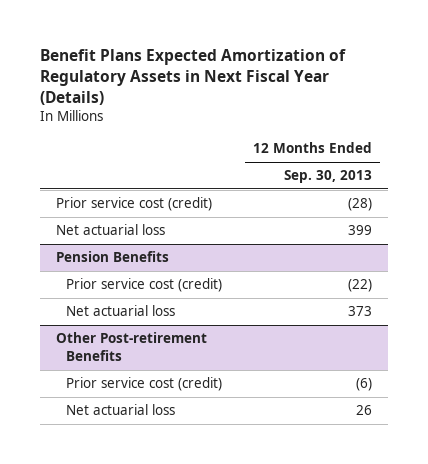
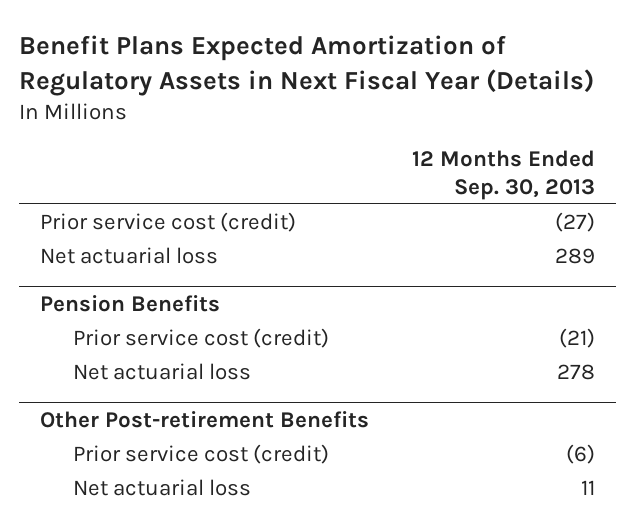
[348,198,373,212] (28) -> [554,212,595,233] (27)
[348,225,373,236] 399 -> [554,248,595,265] 289
[348,279,373,293] (22) -> [558,328,595,349] (21)
[348,306,373,317] 373 -> [556,364,595,381] 278
[356,405,373,416] 26 -> [580,480,595,496] 11

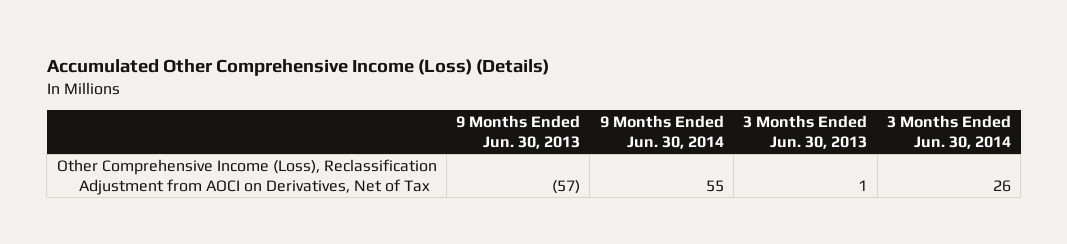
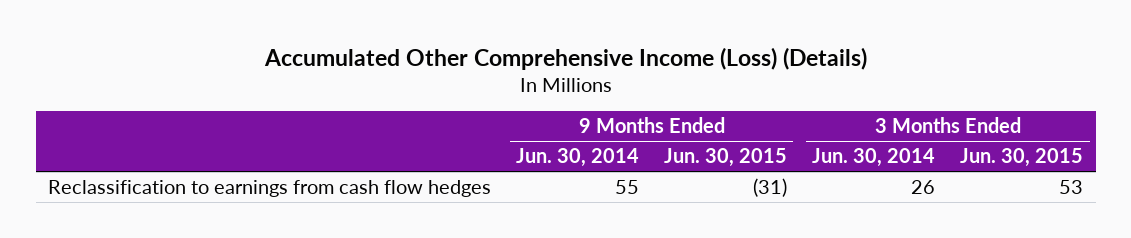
[456,115,581,149] 9 Months Ended Jun. 30, 2013 -> none
[743,115,868,149] 3 Months Ended Jun. 30, 2013 -> none
none -> [664,148,788,168] Jun. 30, 2015
none -> [960,148,1084,168] Jun. 30, 2015
[56,159,437,195] Other Comprehensive Income (Loss), Reclassification Adjustment from AOCI on Derivatives, Net of Tax -> [48,180,492,198] Reclassification to earnings from cash flow hedges

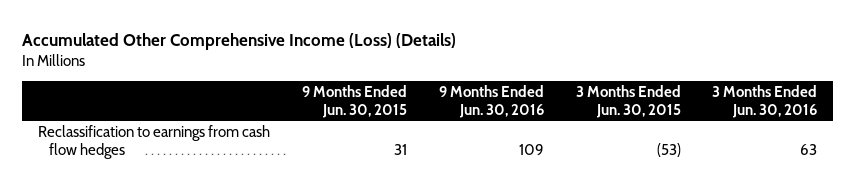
[516,148,640,168] Jun. 30, 2014 -> none
[812,148,936,168] Jun. 30, 2014 -> none
none -> [438,84,544,118] 9 Months Ended Jun. 30, 2016
none -> [712,84,818,118] 3 Months Ended Jun. 30, 2016
[753,178,788,198] (31) -> [394,143,408,155] 31
[1059,180,1084,195] 53 -> [656,142,681,157] (53)

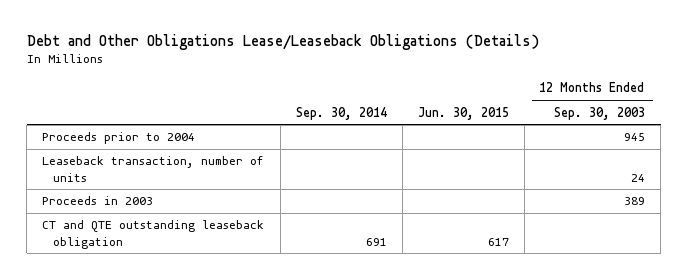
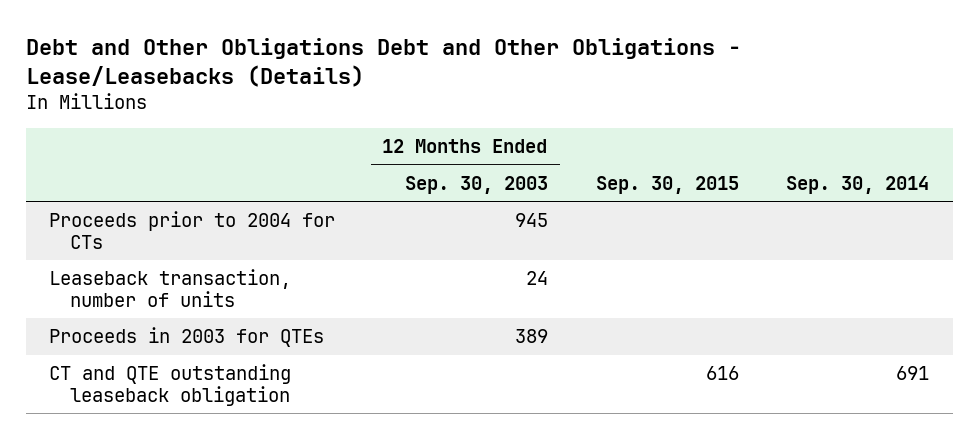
[26,34,539,51] Debt and Other Obligations Lease/Leaseback Obligations (Details) -> [25,37,741,88] Debt and Other Obligations Debt and Other Obligations - Lease/Leasebacks (Details)
[417,106,509,120] Jun. 30, 2015 -> none
none -> [595,175,739,194] Sep. 30, 2015
[42,132,196,145] Proceeds prior to 2004 -> [49,211,336,249] Proceeds prior to 2004 for CTs
[42,196,154,206] Proceeds in 2003 -> [49,327,325,348] Proceeds in 2003 for QTEs

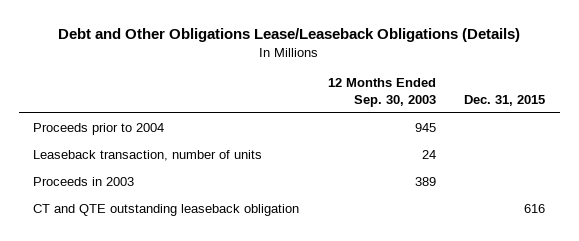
[25,37,741,88] Debt and Other Obligations Debt and Other Obligations - Lease/Leasebacks (Details) -> [58,28,521,43] Debt and Other Obligations Lease/Leaseback Obligations (Details)
[595,175,739,194] Sep. 30, 2015 -> none
[786,175,930,194] Sep. 30, 2014 -> none
none -> [464,95,546,107] Dec. 31, 2015
[49,211,336,249] Proceeds prior to 2004 for CTs -> [33,122,165,135] Proceeds prior to 2004
[49,327,325,348] Proceeds in 2003 for QTEs -> [33,176,135,186] Proceeds in 2003

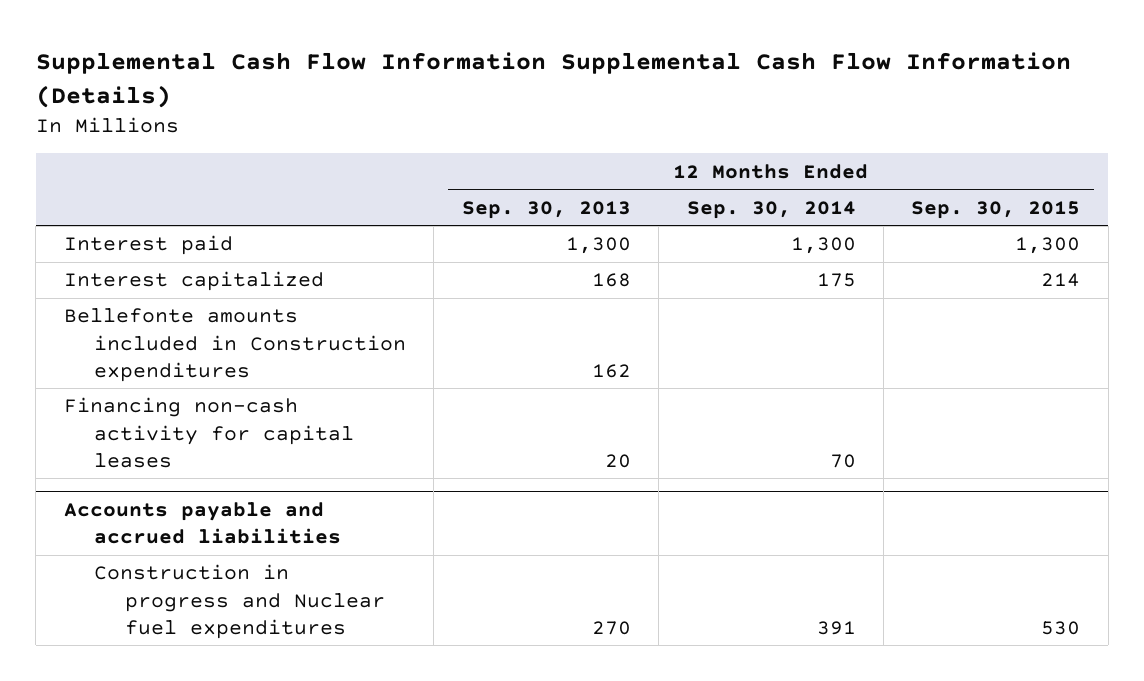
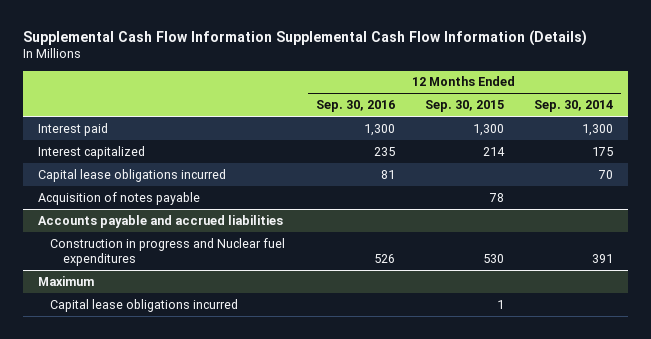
[461,200,631,219] Sep. 30, 2013 -> none
none -> [315,100,395,113] Sep. 30, 2016
[63,308,407,382] Bellefonte amounts included in Construction expenditures -> none
[63,397,355,468] Financing non-cash activity for capital leases -> [37,168,226,182] Capital lease obligations incurred
none -> [37,191,200,205] Acquisition of notes payable
none -> [37,275,94,286] Maximum
none -> [50,298,239,312] Capital lease obligations incurred

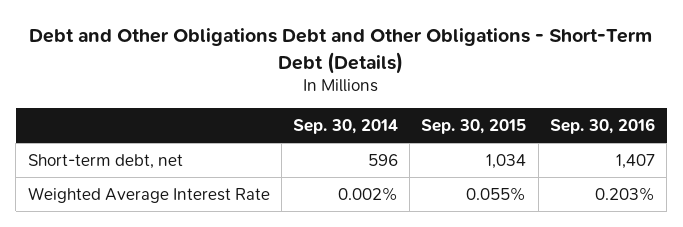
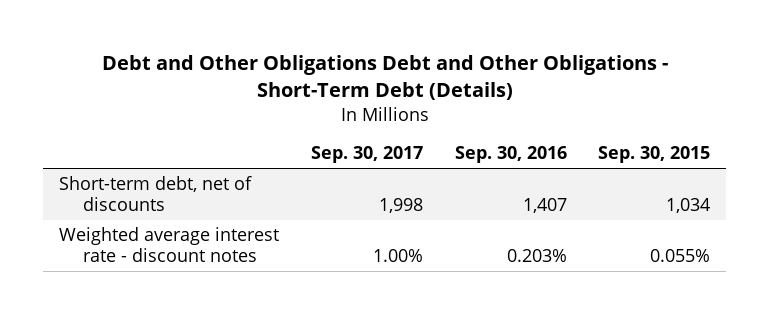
[293,119,399,135] Sep. 30, 2014 -> none
none -> [310,146,423,164] Sep. 30, 2017
[27,153,183,169] Short-term debt, net -> [59,176,253,212] Short-term debt, net of discounts
[27,186,270,203] Weighted Average Interest Rate -> [59,227,280,263] Weighted average interest rate - discount notes

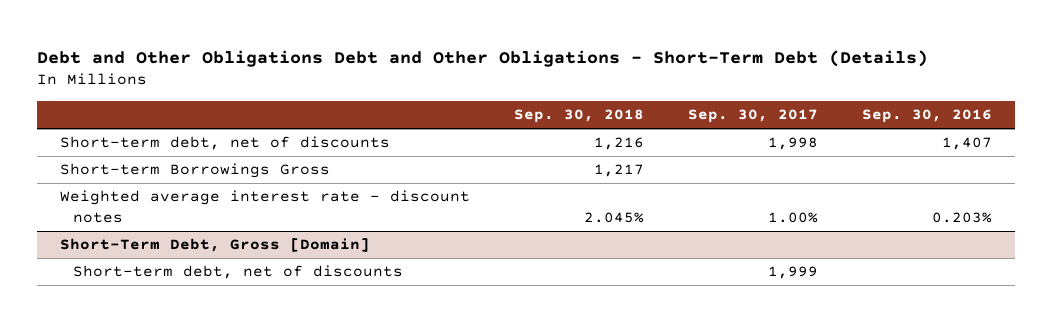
[598,146,711,164] Sep. 30, 2015 -> none
none -> [513,109,644,124] Sep. 30, 2018
none -> [59,163,330,179] Short-term Borrowings Gross
none -> [59,238,370,253] Short-Term Debt, Gross [Domain]
none -> [72,265,403,280] Short-term debt, net of discounts

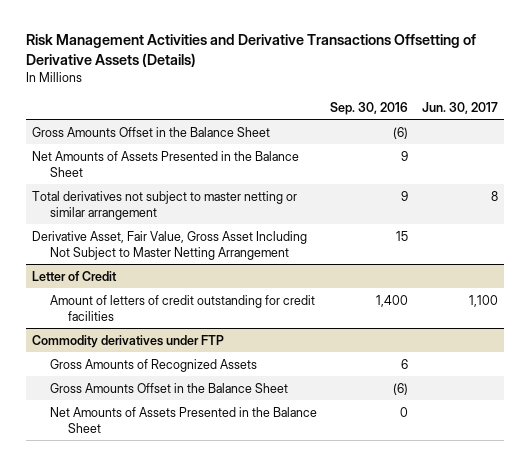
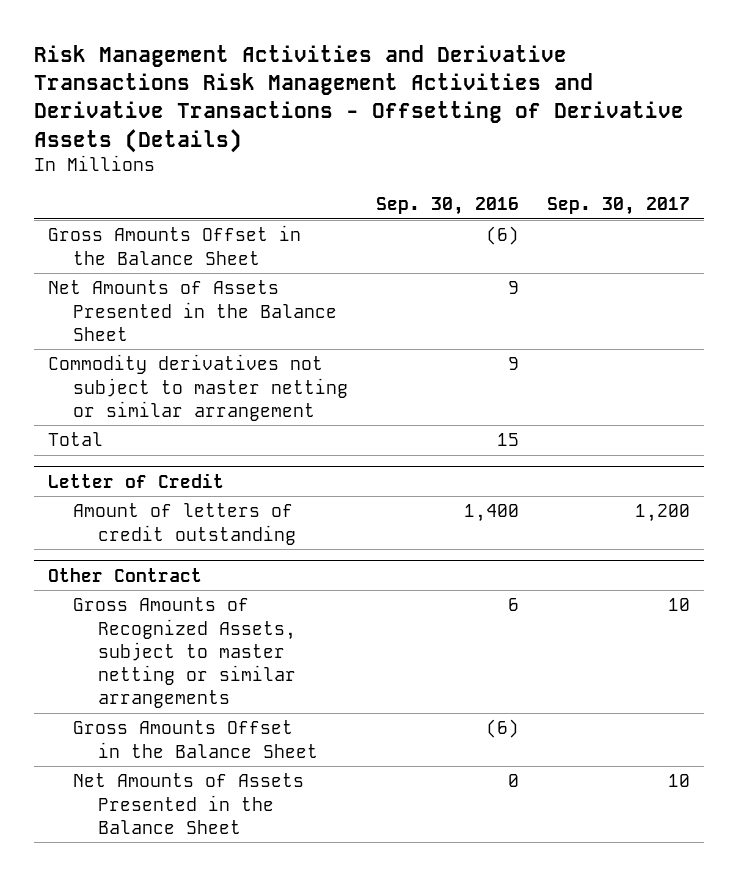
[25,34,476,68] Risk Management Activities and Derivative Transactions Offsetting of Derivative Assets (Details) -> [33,44,684,153] Risk Management Activities and Derivative Transactions Risk Management Activities and Derivative Transactions - Offsetting of Derivative Assets (Details)
[421,101,498,114] Jun. 30, 2017 -> none
none -> [547,197,691,216] Sep. 30, 2017
[32,190,298,220] Total derivatives not subject to master netting or similar arrangement -> [47,354,348,421] Commodity derivatives not subject to master netting or similar arrangement
[32,230,308,260] Derivative Asset, Fair Value, Gross Asset Including Not Subject to Master Netting Arrangement -> [47,432,103,447] Total
[50,294,316,321] Amount of letters of credit outstanding for credit facilities -> [72,503,297,545] Amount of letters of credit outstanding
[32,334,225,348] Commodity derivatives under FTP -> [47,567,202,582] Other Contract
[50,358,258,372] Gross Amounts of Recognized Assets -> [72,597,297,709] Gross Amounts of Recognized Assets, subject to master netting or similar arrangements

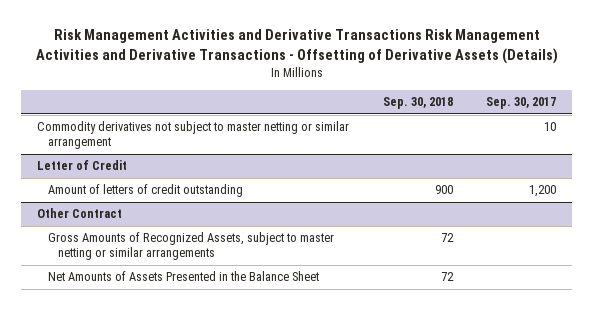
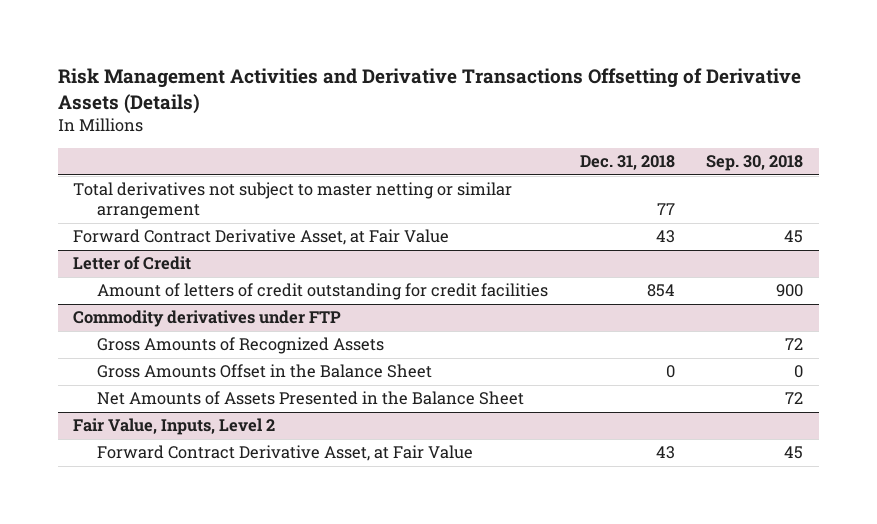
[35,29,558,65] Risk Management Activities and Derivative Transactions Risk Management Activities and Derivative Transactions - Offsetting of Derivative Assets (Details) -> [57,68,801,115] Risk Management Activities and Derivative Transactions Offsetting of Derivative Assets (Details)
[485,97,556,110] Sep. 30, 2017 -> none
none -> [579,155,675,171] Dec. 31, 2018
[37,121,350,150] Commodity derivatives not subject to master netting or similar arrangement -> [73,182,513,220] Total derivatives not subject to master netting or similar arrangement
none -> [73,229,450,246] Forward Contract Derivative Asset, at Fair Value
[47,184,243,198] Amount of letters of credit outstanding -> [97,283,549,301] Amount of letters of credit outstanding for credit facilities
[37,208,123,219] Other Contract -> [73,310,342,328] Commodity derivatives under FTP
[47,232,334,261] Gross Amounts of Recognized Assets, subject to master netting or similar arrangements -> [97,337,385,355] Gross Amounts of Recognized Assets
none -> [97,364,433,379] Gross Amounts Offset in the Balance Sheet
none -> [73,418,276,436] Fair Value, Inputs, Level 2
none -> [97,445,474,462] Forward Contract Derivative Asset, at Fair Value

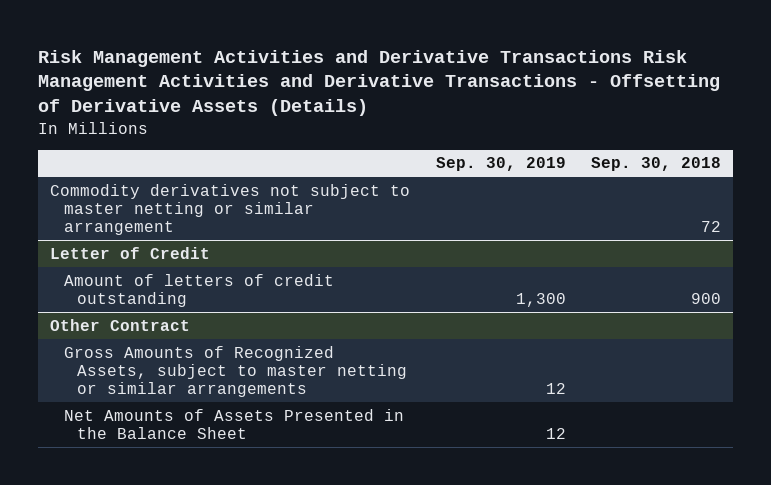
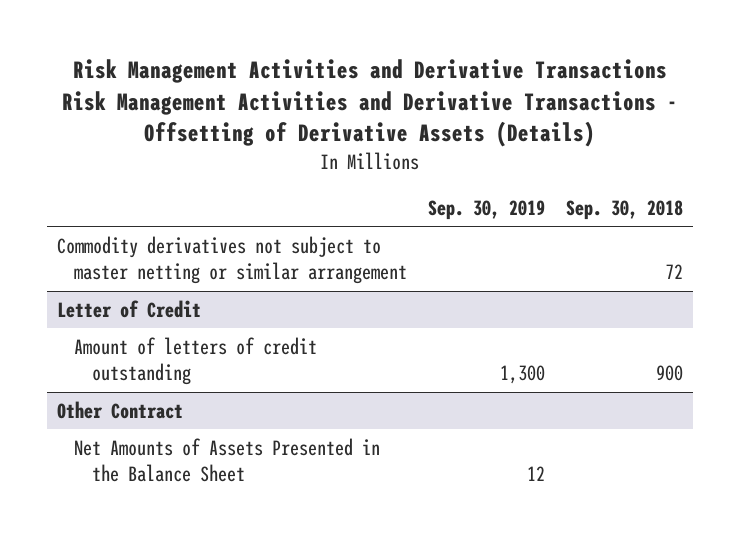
[63,345,407,398] Gross Amounts of Recognized Assets, subject to master netting or similar arrangements -> none

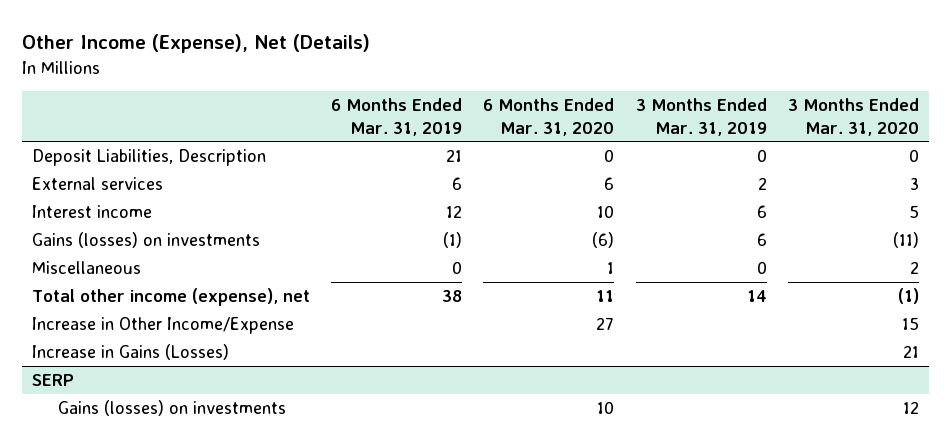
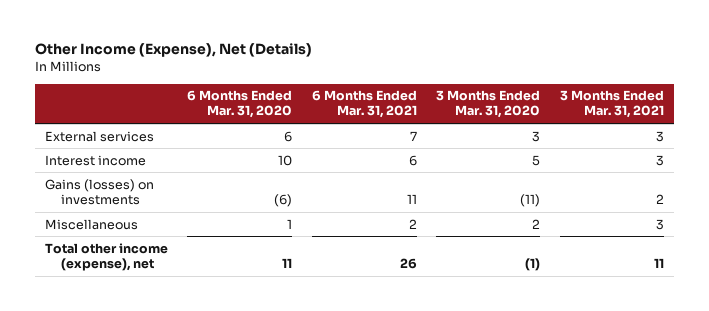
[331,98,463,136] 6 Months Ended Mar. 31, 2019 -> none
[635,98,767,136] 3 Months Ended Mar. 31, 2019 -> none
none -> [311,90,417,119] 6 Months Ended Mar. 31, 2021
none -> [559,90,664,119] 3 Months Ended Mar. 31, 2021
[32,148,267,166] Deposit Liabilities, Description -> none
[32,316,295,334] Increase in Other Income/Expense -> none
[32,343,230,360] Increase in Gains (Losses) -> none
[32,373,75,386] SERP -> none
[58,399,287,416] Gains (losses) on investments -> none

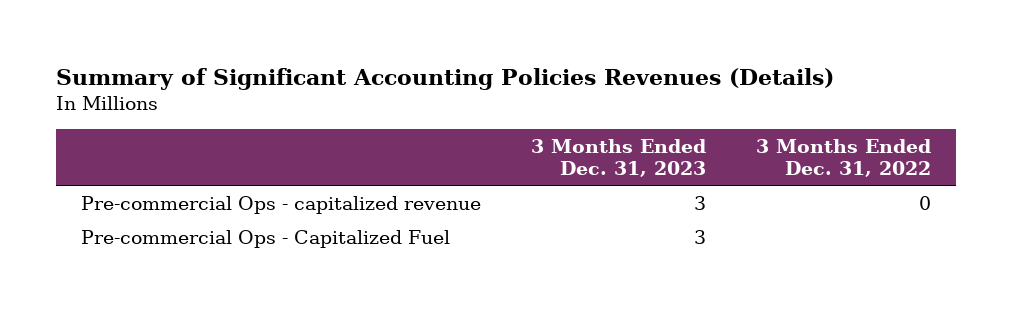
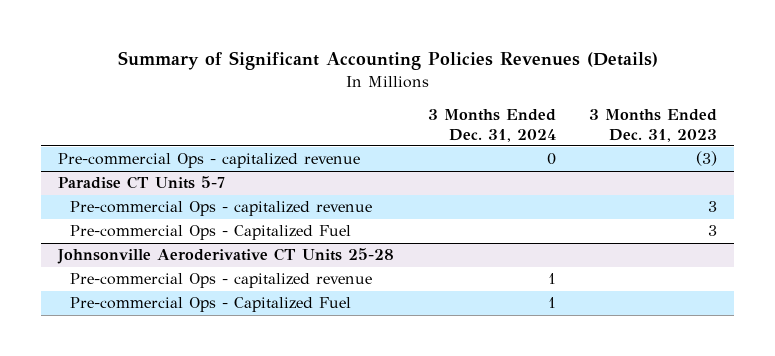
[756,138,932,177] 3 Months Ended Dec. 31, 2022 -> none
none -> [427,108,556,142] 3 Months Ended Dec. 31, 2024
none -> [57,153,360,169] Pre-commercial Ops - capitalized revenue
none -> [57,176,225,190] Paradise CT Units 5-7
none -> [56,248,394,265] Johnsonville Aeroderivative CT Units 25-28
none -> [69,273,372,289] Pre-commercial Ops - capitalized revenue
none -> [69,297,351,313] Pre-commercial Ops - Capitalized Fuel

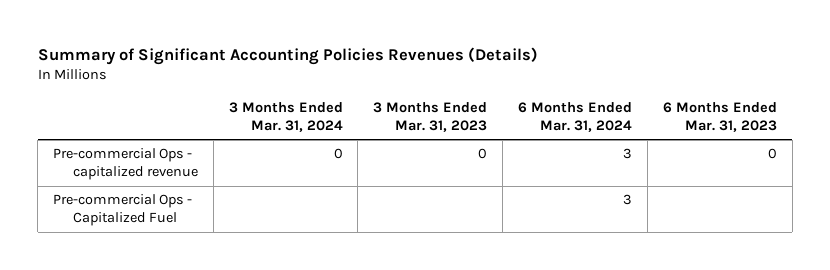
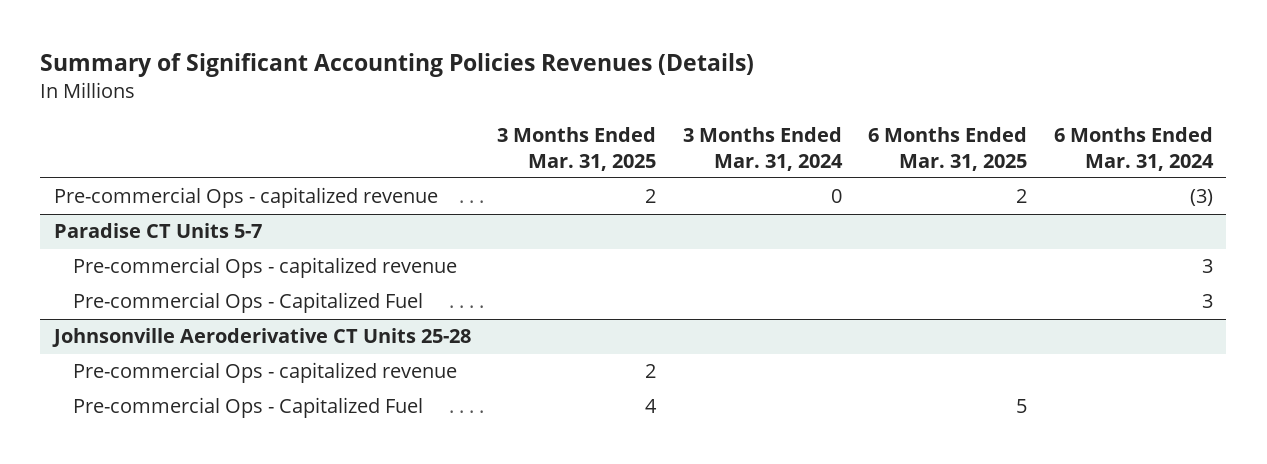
[373,101,488,133] 3 Months Ended Mar. 31, 2023 -> none
[662,101,777,133] 6 Months Ended Mar. 31, 2023 -> none
none -> [497,127,657,171] 3 Months Ended Mar. 31, 2025
none -> [868,127,1028,171] 6 Months Ended Mar. 31, 2025
[623,148,633,160] 3 -> [1190,189,1214,207] (3)
none -> [53,223,262,239] Paradise CT Units 5-7
none -> [72,257,457,279] Pre-commercial Ops - capitalized revenue
none -> [51,328,471,348] Johnsonville Aeroderivative CT Units 25-28
none -> [72,362,457,384] Pre-commercial Ops - capitalized revenue
none -> [72,397,423,419] Pre-commercial Ops - Capitalized Fuel

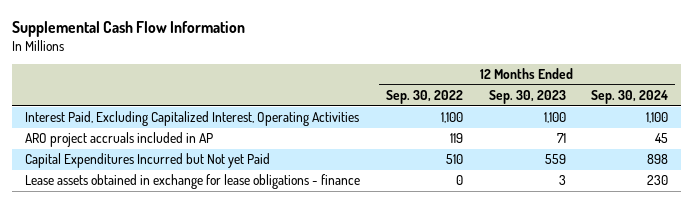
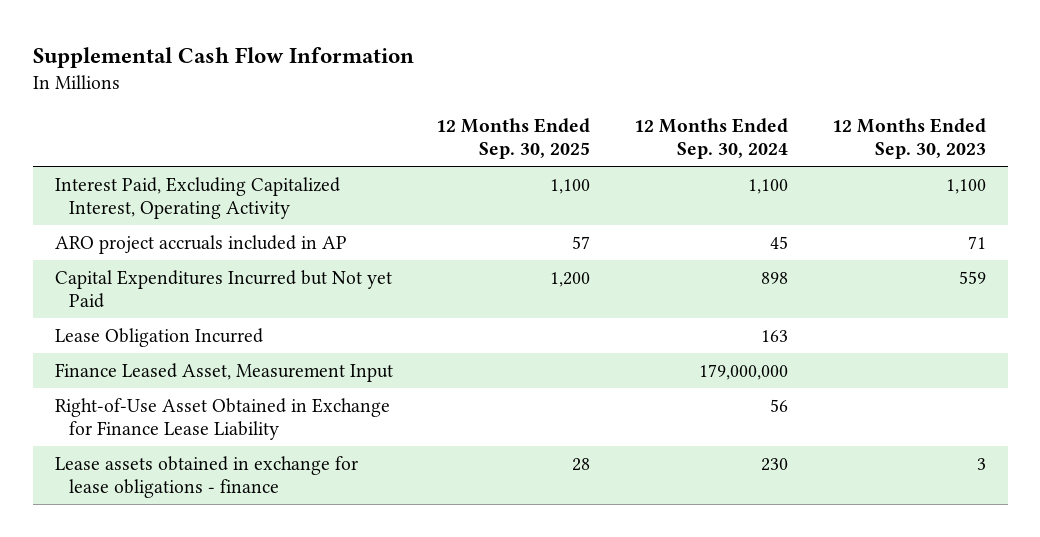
[385,90,463,105] Sep. 30, 2022 -> none
none -> [436,117,591,160] 12 Months Ended Sep. 30, 2025
[24,111,359,127] Interest Paid, Excluding Capitalized Interest, Operating Activities -> [54,176,340,219] Interest Paid, Excluding Capitalized Interest, Operating Activity
none -> [54,327,263,347] Lease Obligation Incurred
none -> [54,362,393,382] Finance Leased Asset, Measurement Input
none -> [54,397,390,440] Right-of-Use Asset Obtained in Exchange for Finance Lease Liability

